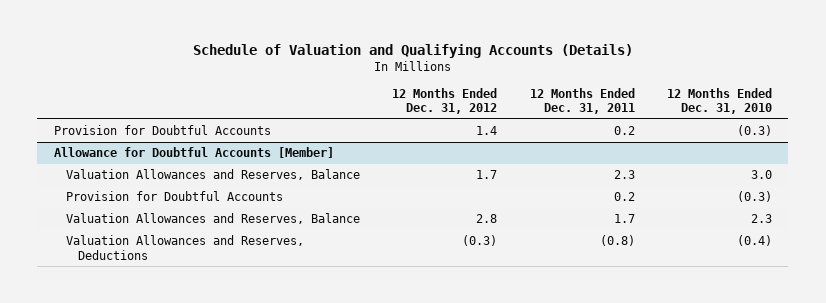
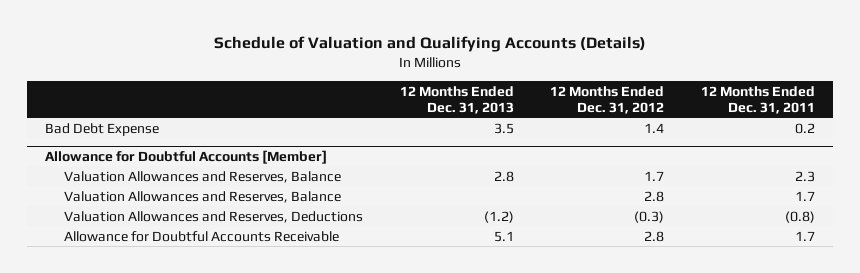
[667,87,773,115] 12 Months Ended Dec. 31, 2010 -> none
none -> [399,85,514,114] 12 Months Ended Dec. 31, 2013
[53,125,271,136] Provision for Doubtful Accounts -> [45,122,160,136] Bad Debt Expense
[65,191,283,202] Provision for Doubtful Accounts -> none
none -> [64,230,340,242] Allowance for Doubtful Accounts Receivable

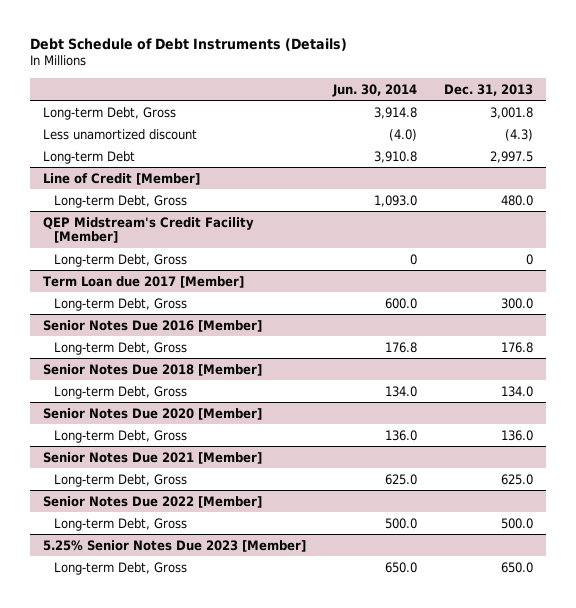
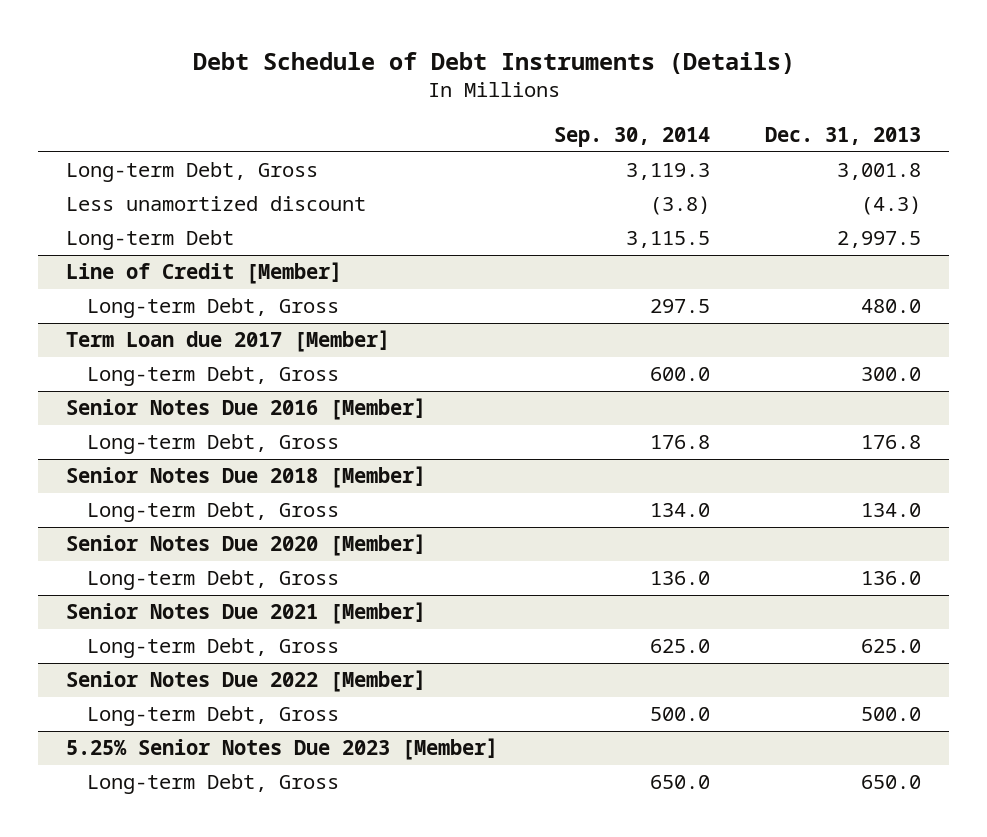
[331,83,417,97] Jun. 30, 2014 -> none
none -> [553,127,710,148] Sep. 30, 2014
[42,216,254,244] QEP Midstream's Credit Facility [Member] -> none
[54,253,188,267] Long-term Debt, Gross -> none

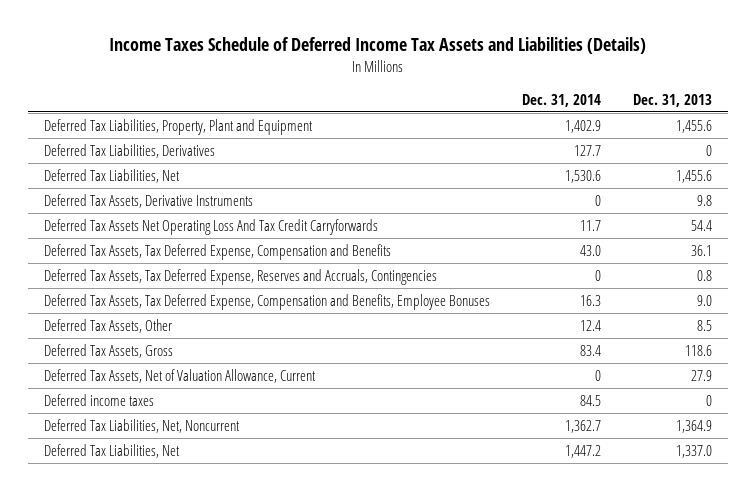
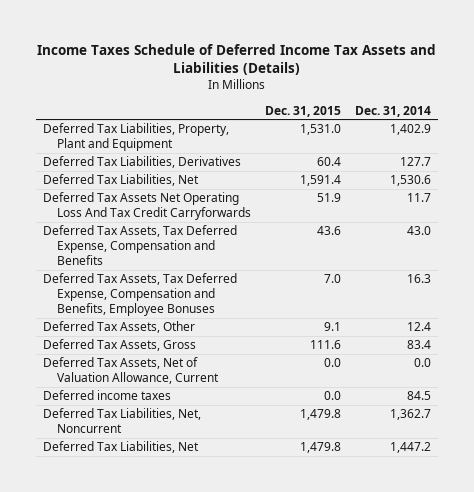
[632,93,712,107] Dec. 31, 2013 -> none
none -> [264,105,341,117] Dec. 31, 2015
[43,193,253,208] Deferred Tax Assets, Derivative Instruments -> none
[43,268,437,285] Deferred Tax Assets, Tax Deferred Expense, Reserves and Accruals, Contingencies -> none
[594,369,601,381] 0 -> [413,358,431,368] 0.0

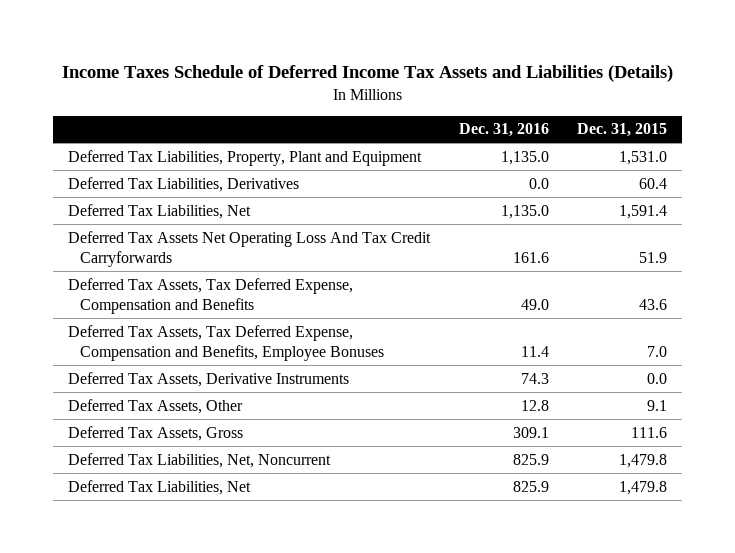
[354,105,431,117] Dec. 31, 2014 -> none
none -> [458,123,549,138] Dec. 31, 2016
none -> [67,371,349,387] Deferred Tax Assets, Derivative Instruments
[43,357,219,385] Deferred Tax Assets, Net of Valuation Allowance, Current -> none
[43,390,172,401] Deferred income taxes -> none

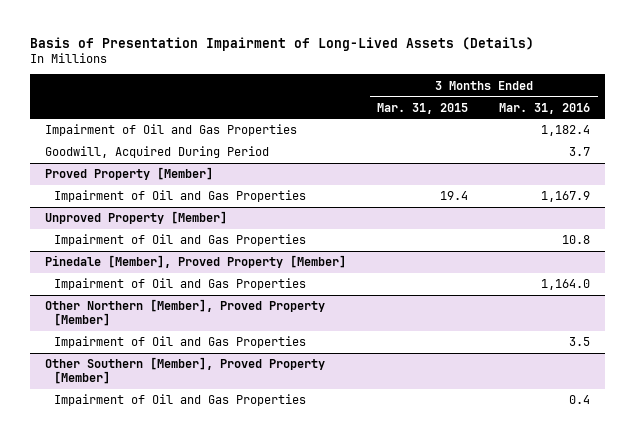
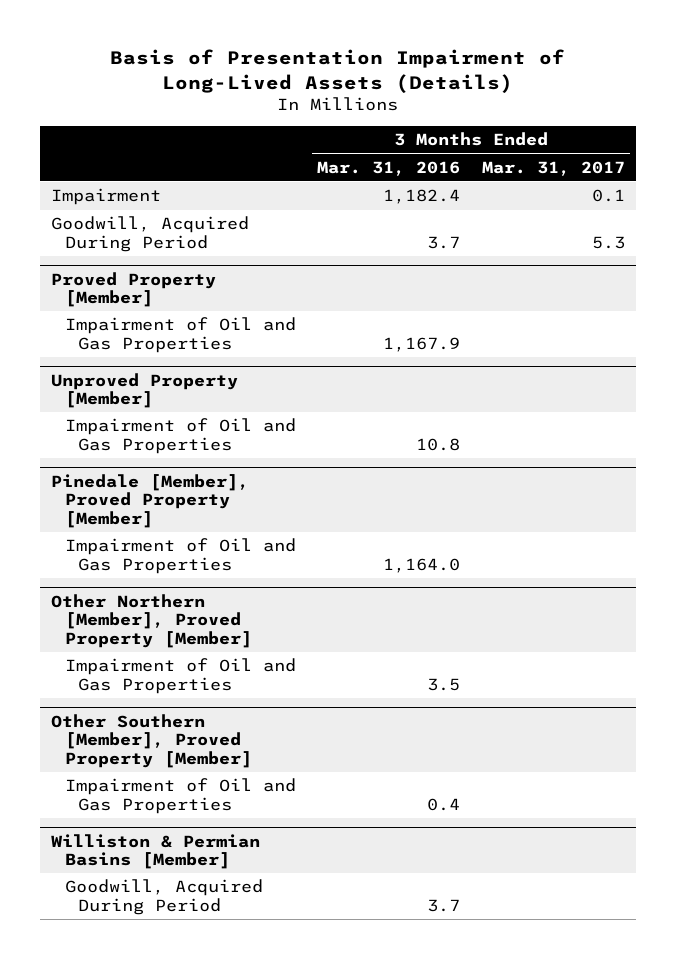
[377,102,469,114] Mar. 31, 2015 -> none
none -> [481,160,625,176] Mar. 31, 2017
[45,124,298,137] Impairment of Oil and Gas Properties -> [50,188,161,206] Impairment
none -> [50,833,260,870] Williston & Permian Basins [Member]
none -> [64,879,263,915] Goodwill, Acquired During Period

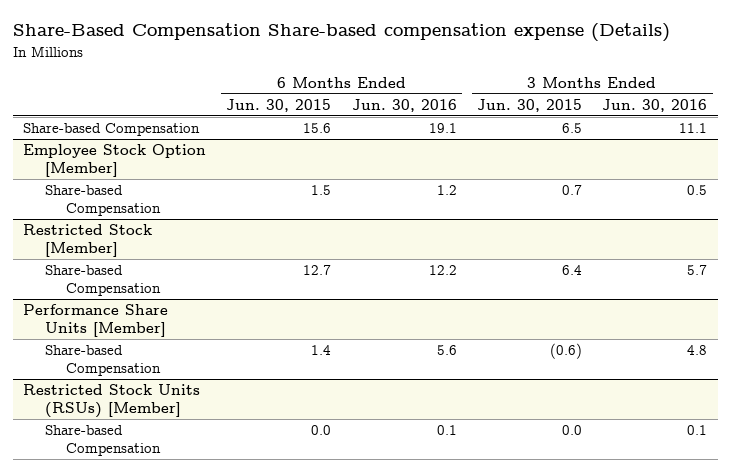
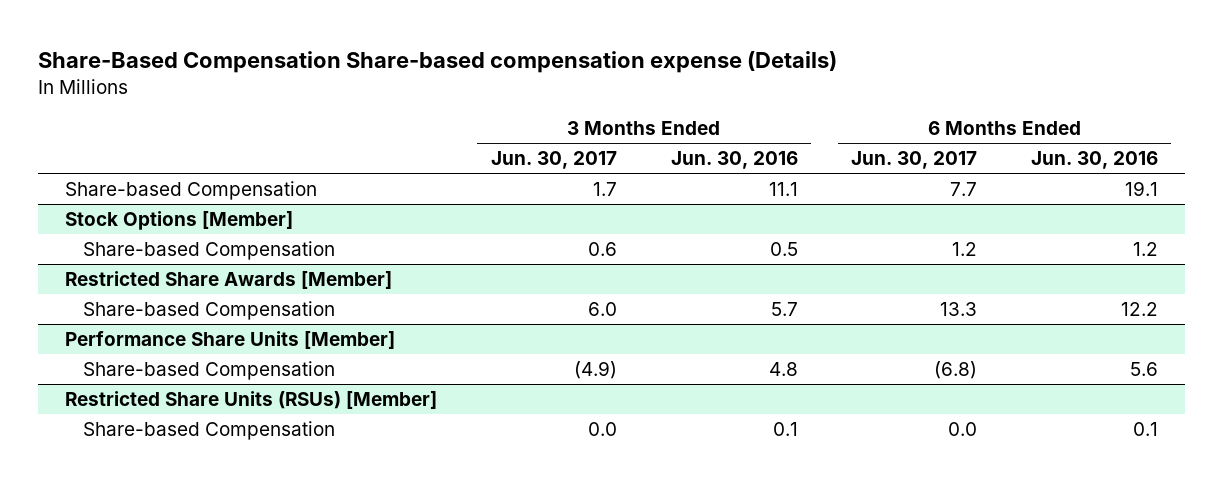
[226,98,332,112] Jun. 30, 2015 -> none
[477,98,583,112] Jun. 30, 2015 -> none
none -> [490,151,617,170] Jun. 30, 2017
none -> [851,151,978,170] Jun. 30, 2017
[23,144,207,177] Employee Stock Option [Member] -> [65,211,294,231] Stock Options [Member]
[23,224,153,257] Restricted Stock [Member] -> [65,271,393,290] Restricted Share Awards [Member]
[23,384,201,418] Restricted Stock Units (RSUs) [Member] -> [65,391,438,410] Restricted Share Units (RSUs) [Member]

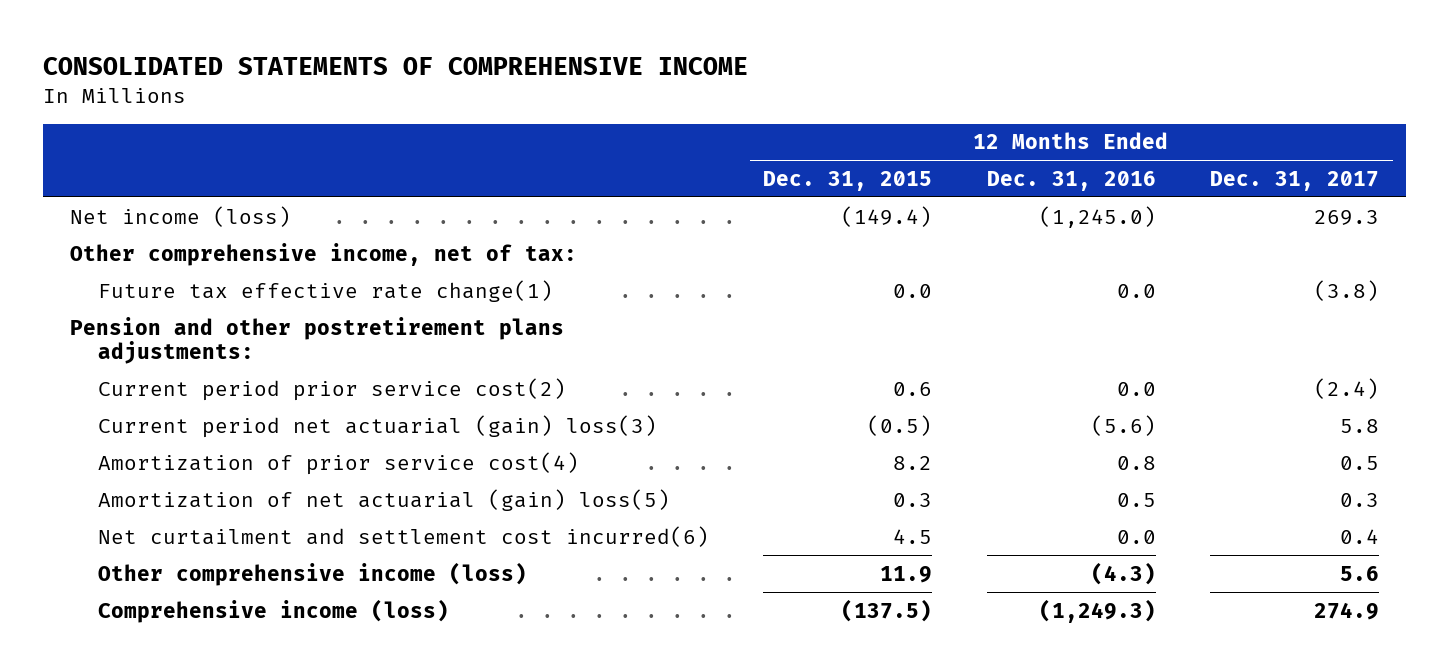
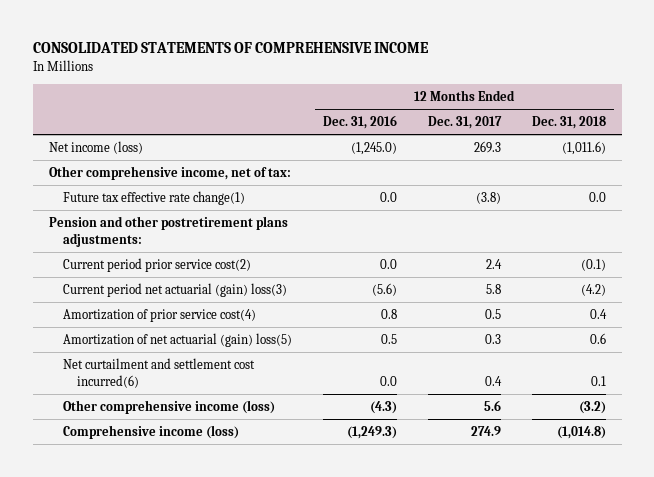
[763,170,933,191] Dec. 31, 2015 -> none
none -> [531,116,606,130] Dec. 31, 2018
[1314,377,1380,399] (2.4) -> [485,259,502,270] 2.4

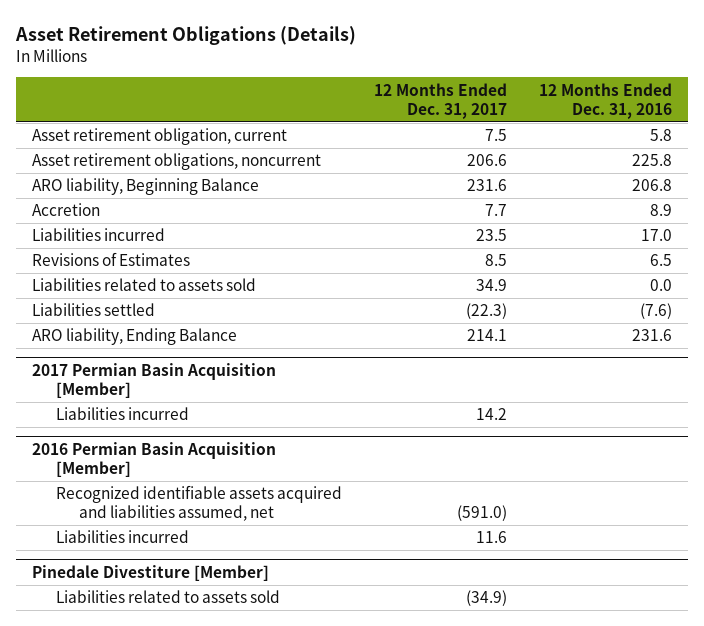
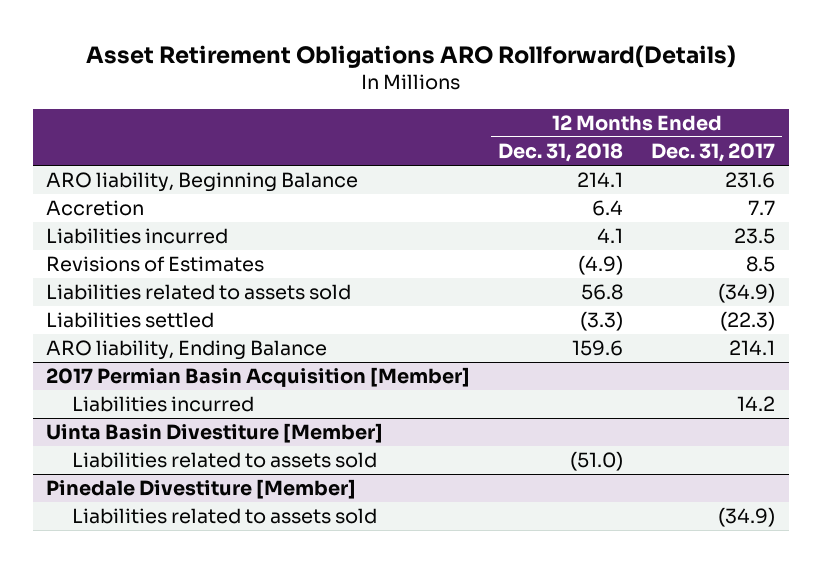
[15,25,357,45] Asset Retirement Obligations (Details) -> [85,44,736,68] Asset Retirement Obligations ARO Rollforward(Details)
[538,82,672,119] 12 Months Ended Dec. 31, 2016 -> none
none -> [498,143,624,163] Dec. 31, 2018
[32,128,288,146] Asset retirement obligation, current -> none
[32,153,322,171] Asset retirement obligations, noncurrent -> none
[475,279,507,292] 34.9 -> [717,283,775,304] (34.9)
[32,441,277,477] 2016 Permian Basin Acquisition [Member] -> none
[55,485,342,522] Recognized identifiable assets acquired and liabilities assumed, net -> none
[55,530,189,544] Liabilities incurred -> none
none -> [46,423,384,444] Uinta Basin Divestiture [Member]
none -> [72,452,378,469] Liabilities related to assets sold

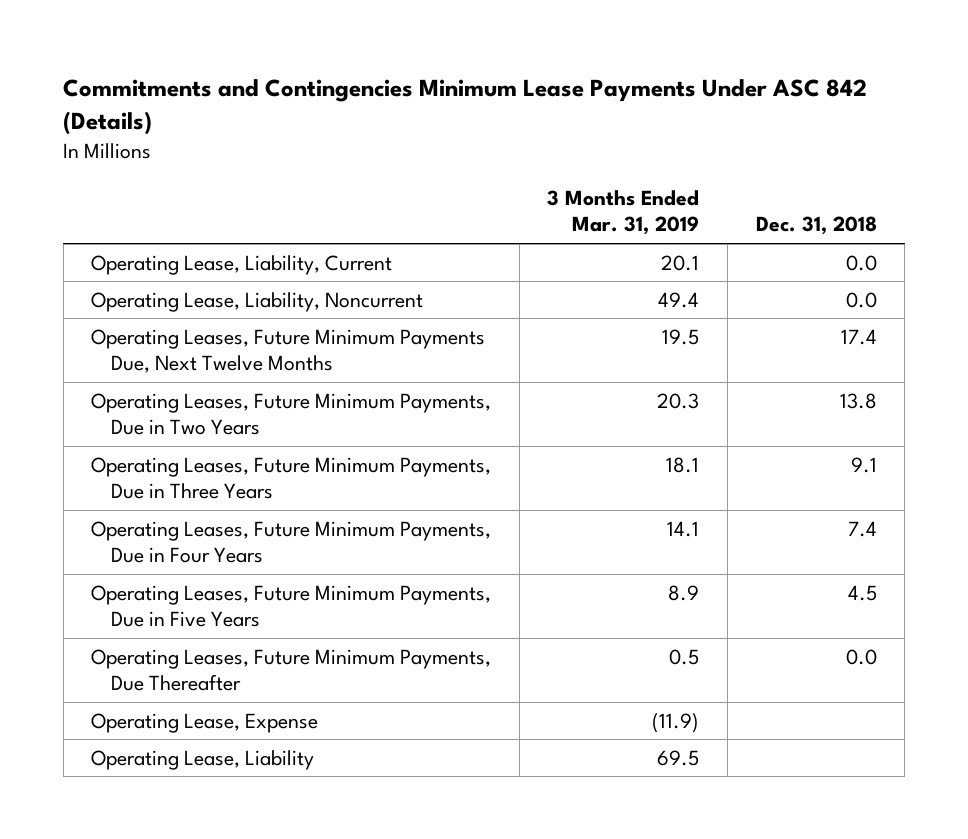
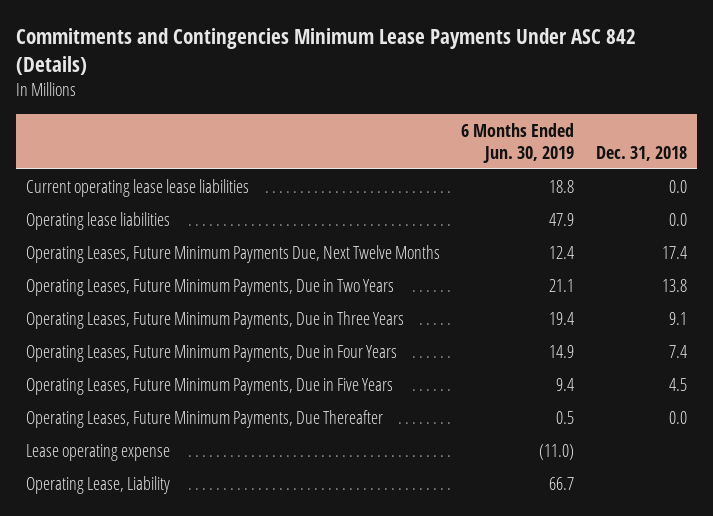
[547,190,700,236] 3 Months Ended Mar. 31, 2019 -> none
none -> [461,122,575,163] 6 Months Ended Jun. 30, 2019
[91,254,393,275] Operating Lease, Liability, Current -> [26,178,250,197] Current operating lease lease liabilities
[91,291,424,312] Operating Lease, Liability, Noncurrent -> [26,211,171,230] Operating lease liabilities
[91,712,319,733] Operating Lease, Expense -> [26,443,171,461] Lease operating expense

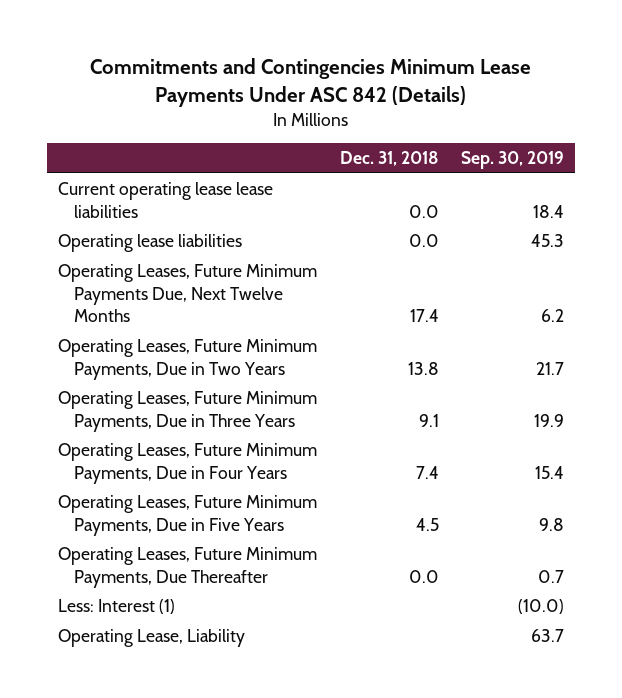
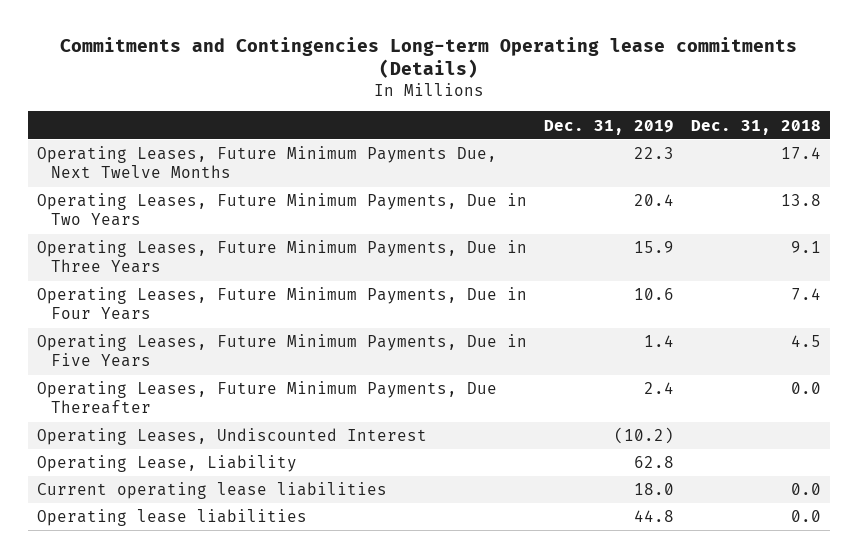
[90,58,532,107] Commitments and Contingencies Minimum Lease Payments Under ASC 842 (Details) -> [59,36,797,79] Commitments and Contingencies Long-term Operating lease commitments (Details)
[461,151,565,170] Sep. 30, 2019 -> none
none -> [543,119,674,135] Dec. 31, 2019
[58,181,274,218] Current operating lease lease liabilities -> none
[58,598,176,614] Less: Interest (1) -> [36,428,427,446] Operating Leases, Undiscounted Interest
none -> [36,482,387,500] Current operating lease liabilities
[58,233,243,252] Operating lease liabilities -> [36,509,307,527] Operating lease liabilities

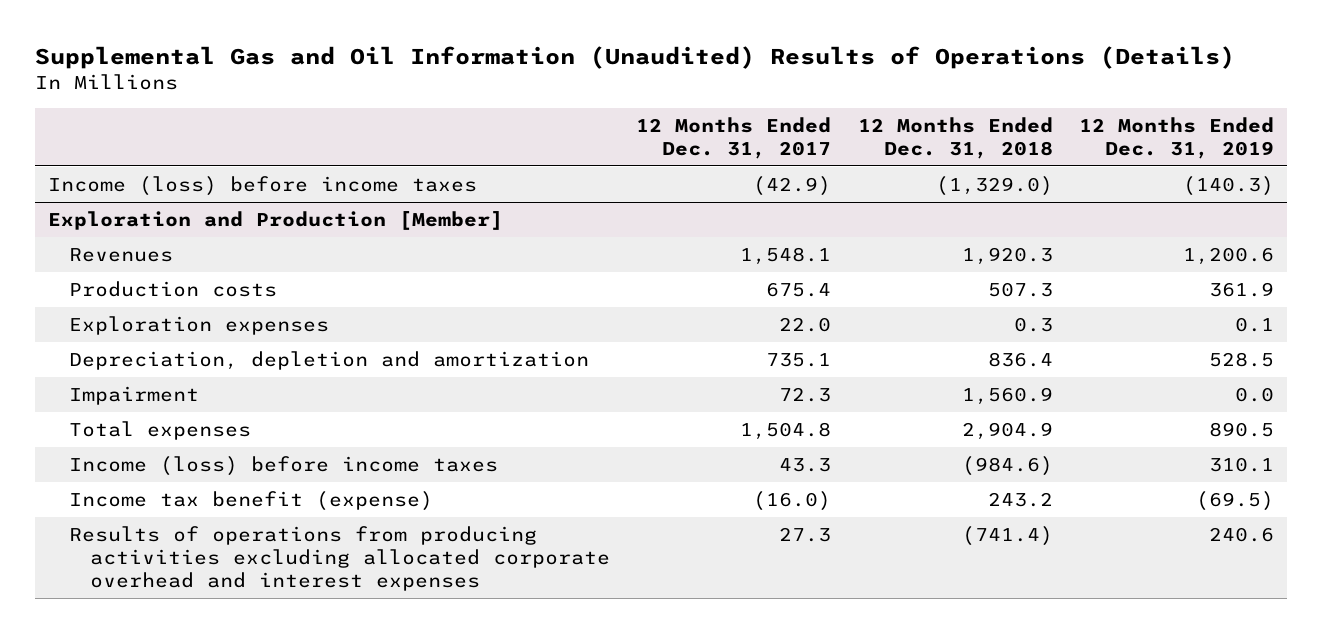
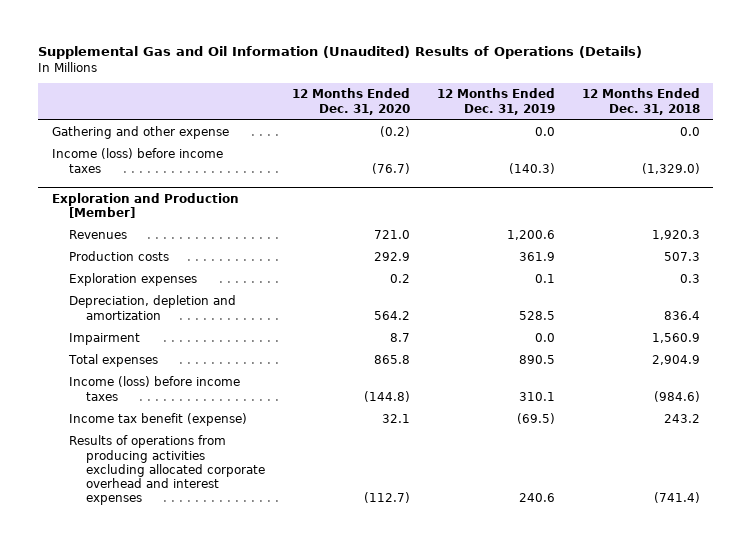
[636,117,832,160] 12 Months Ended Dec. 31, 2017 -> none
none -> [292,88,411,115] 12 Months Ended Dec. 31, 2020
none -> [51,126,229,140] Gathering and other expense

